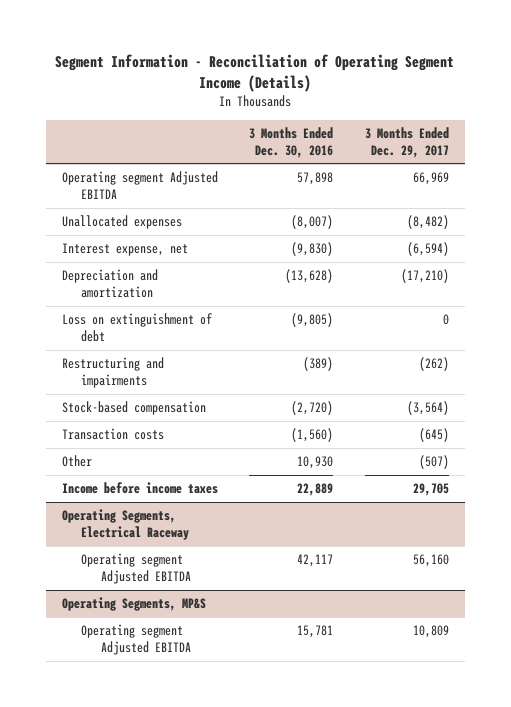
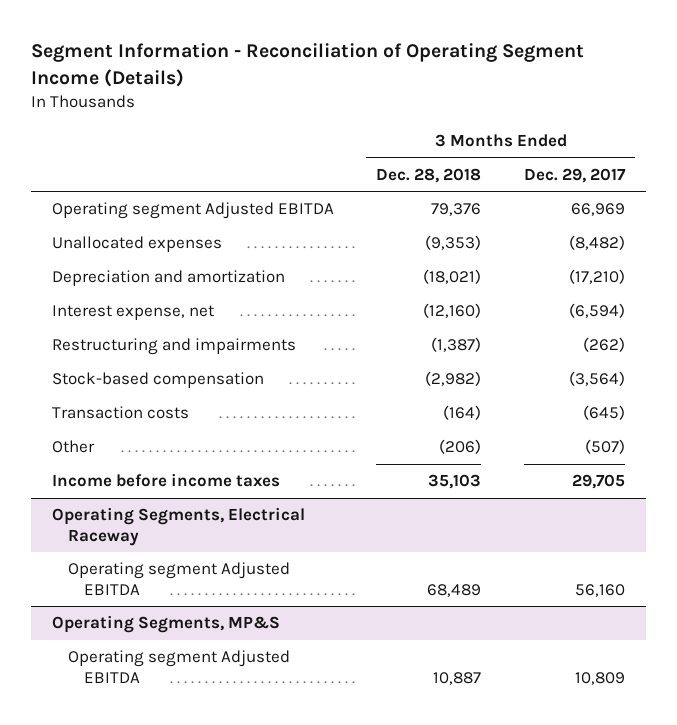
[249,126,334,158] 3 Months Ended Dec. 30, 2016 -> none
none -> [376,167,482,183] Dec. 28, 2018
[61,313,212,343] Loss on extinguishment of debt -> none
[61,243,188,257] Interest expense, net -> [52,305,215,321] Interest expense, net

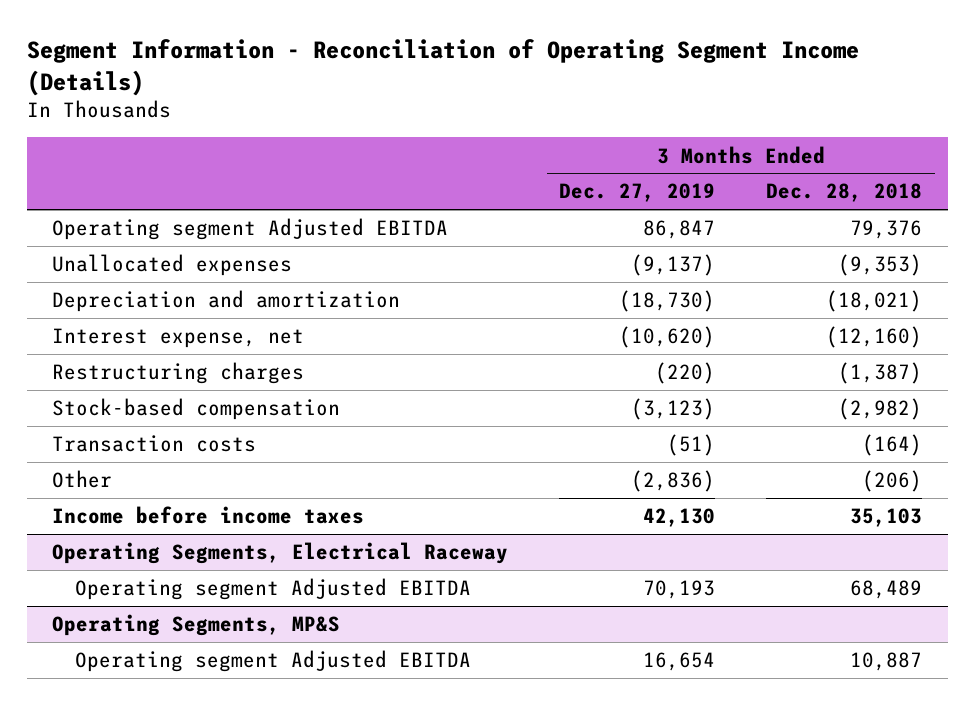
[523,167,626,183] Dec. 29, 2017 -> none
none -> [559,183,716,203] Dec. 27, 2019
[52,338,297,356] Restructuring and impairments -> [52,362,305,385] Restructuring charges

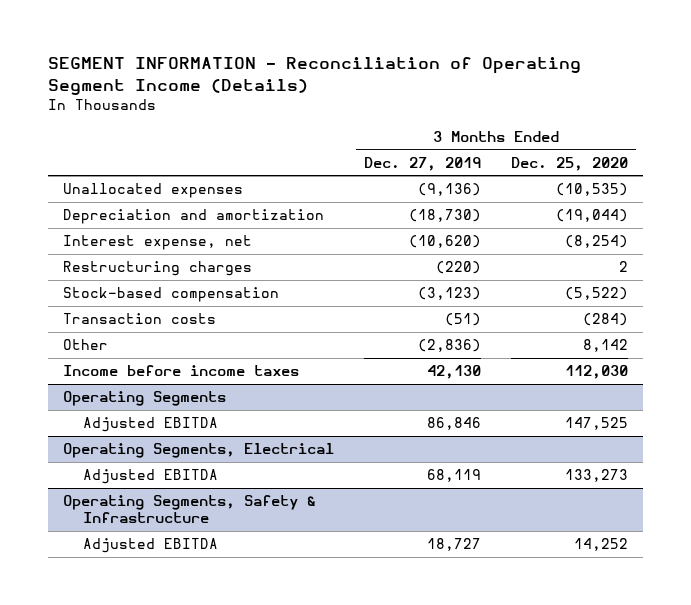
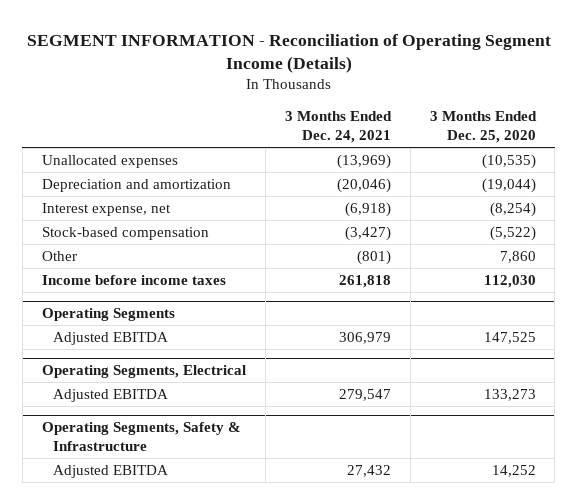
[363,156,481,171] Dec. 27, 2019 -> none
none -> [284,111,392,144] 3 Months Ended Dec. 24, 2021
[62,261,252,277] Restructuring charges -> none
[62,313,216,325] Transaction costs -> none
[583,339,629,353] 8,142 -> [499,250,536,263] 7,860

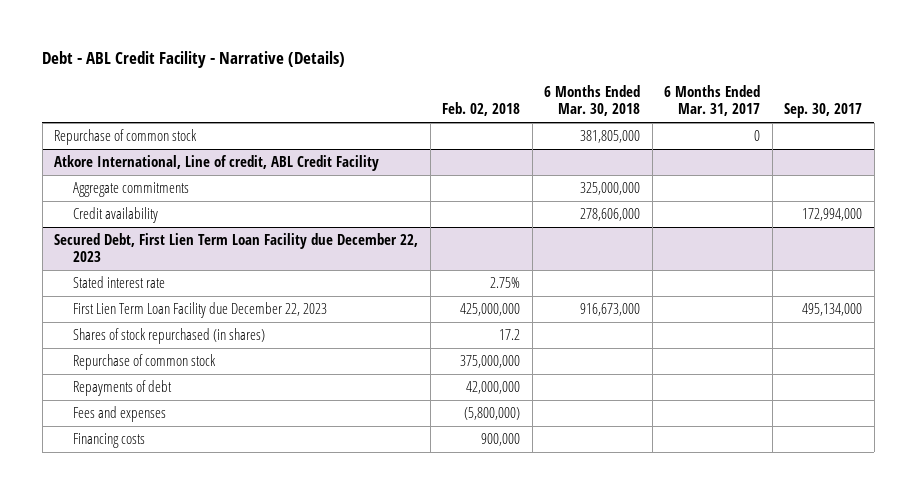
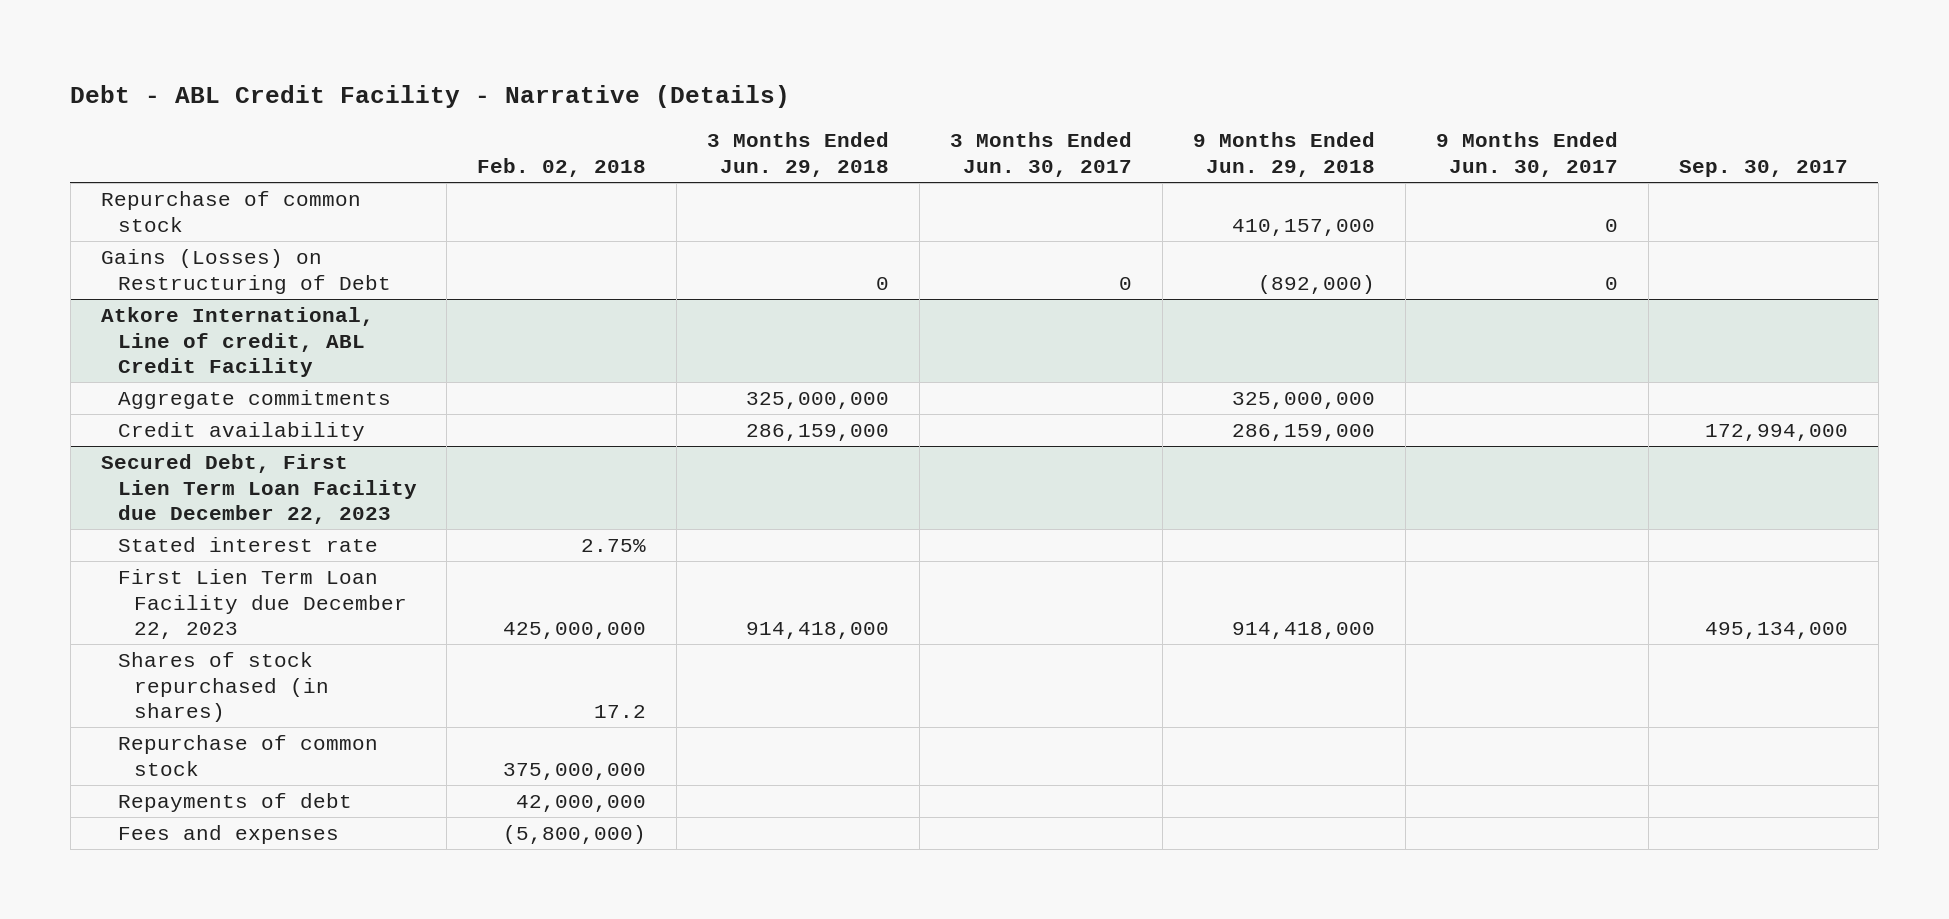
[544,85,641,117] 6 Months Ended Mar. 30, 2018 -> none
[664,85,761,117] 6 Months Ended Mar. 31, 2017 -> none
none -> [707,132,890,178] 3 Months Ended Jun. 29, 2018
none -> [950,132,1133,178] 3 Months Ended Jun. 30, 2017
none -> [1193,132,1376,178] 9 Months Ended Jun. 29, 2018
none -> [1435,132,1618,178] 9 Months Ended Jun. 30, 2017
none -> [100,249,391,294] Gains (Losses) on Restructuring of Debt
[72,433,145,449] Financing costs -> none

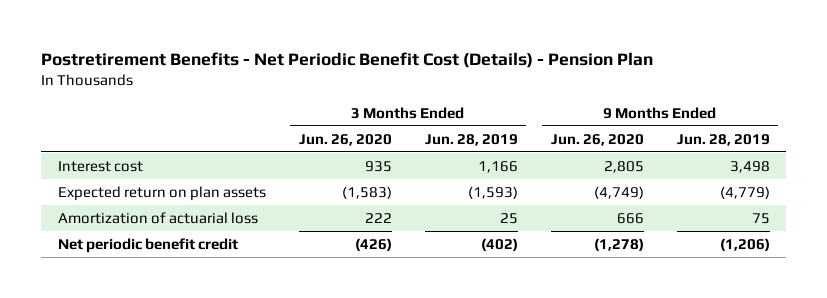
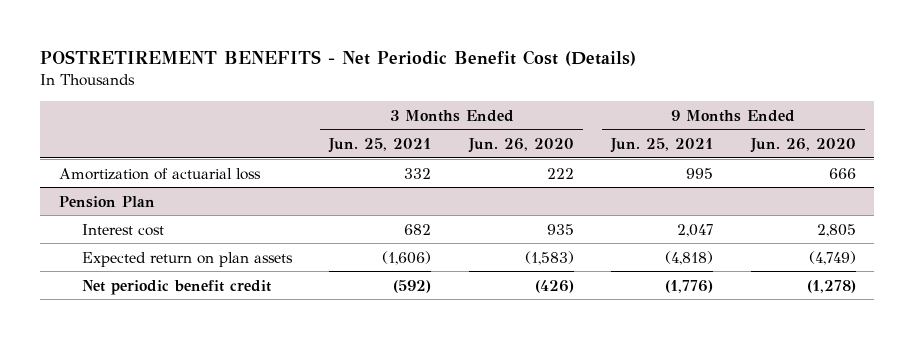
[41,51,654,68] Postretirement Benefits - Net Periodic Benefit Cost (Details) - Pension Plan -> [39,50,636,67] POSTRETIREMENT BENEFITS - Net Periodic Benefit Cost (Details)
[424,133,518,146] Jun. 28, 2019 -> none
[676,133,770,146] Jun. 28, 2019 -> none
none -> [328,138,432,154] Jun. 25, 2021
none -> [610,138,714,154] Jun. 25, 2021
[57,211,258,224] Amortization of actuarial loss -> [58,167,261,180] Amortization of actuarial loss
none -> [58,195,155,208] Pension Plan

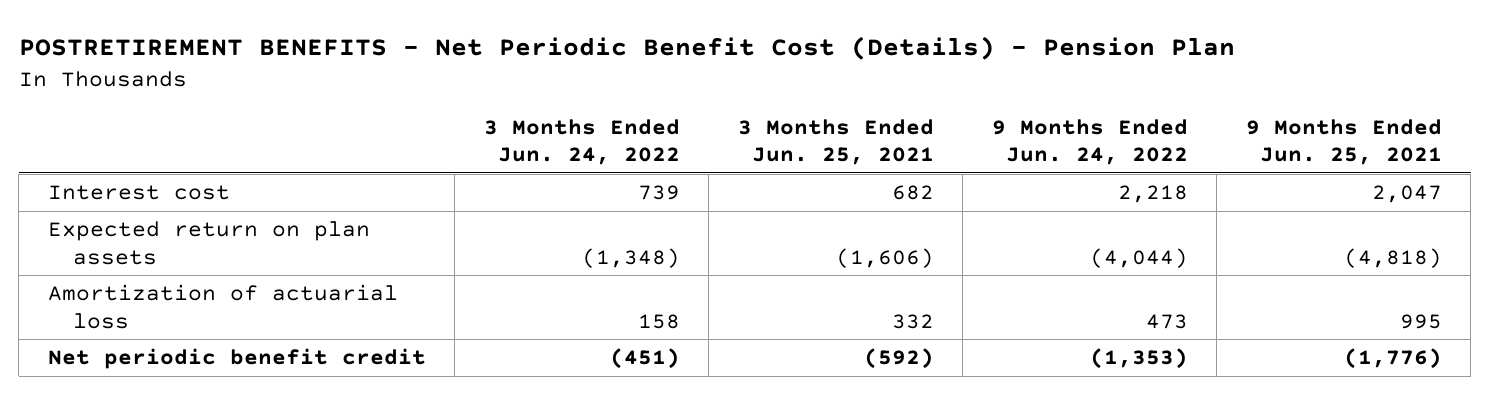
[39,50,636,67] POSTRETIREMENT BENEFITS - Net Periodic Benefit Cost (Details) -> [18,35,1235,60] POSTRETIREMENT BENEFITS - Net Periodic Benefit Cost (Details) - Pension Plan
[467,138,574,154] Jun. 26, 2020 -> none
[749,138,856,154] Jun. 26, 2020 -> none
none -> [483,118,680,166] 3 Months Ended Jun. 24, 2022
none -> [991,118,1188,166] 9 Months Ended Jun. 24, 2022
[58,195,155,208] Pension Plan -> none
[58,167,261,180] Amortization of actuarial loss -> [47,284,398,329] Amortization of actuarial loss

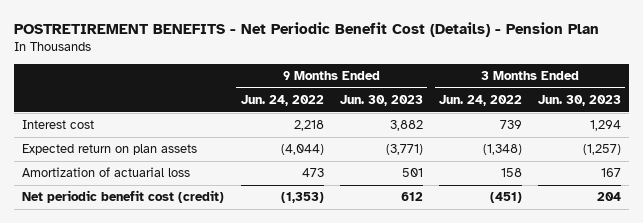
[737,118,934,166] 3 Months Ended Jun. 25, 2021 -> none
[1245,118,1442,166] 9 Months Ended Jun. 25, 2021 -> none
none -> [339,95,423,107] Jun. 30, 2023
none -> [537,95,621,107] Jun. 30, 2023
[47,348,426,370] Net periodic benefit credit -> [22,190,225,204] Net periodic benefit cost (credit)

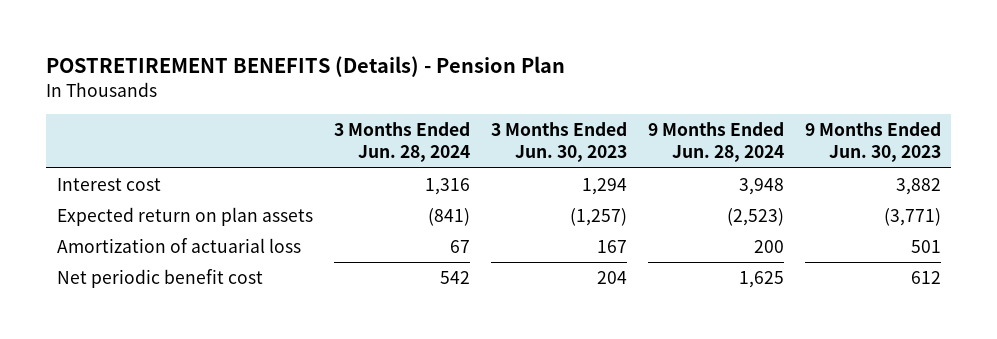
[14,22,600,38] POSTRETIREMENT BENEFITS - Net Periodic Benefit Cost (Details) - Pension Plan -> [45,56,565,78] POSTRETIREMENT BENEFITS (Details) - Pension Plan
[240,95,324,107] Jun. 24, 2022 -> none
[438,95,522,107] Jun. 24, 2022 -> none
none -> [333,122,470,163] 3 Months Ended Jun. 28, 2024
none -> [647,122,784,163] 9 Months Ended Jun. 28, 2024
[22,190,225,204] Net periodic benefit cost (credit) -> [56,268,263,288] Net periodic benefit cost

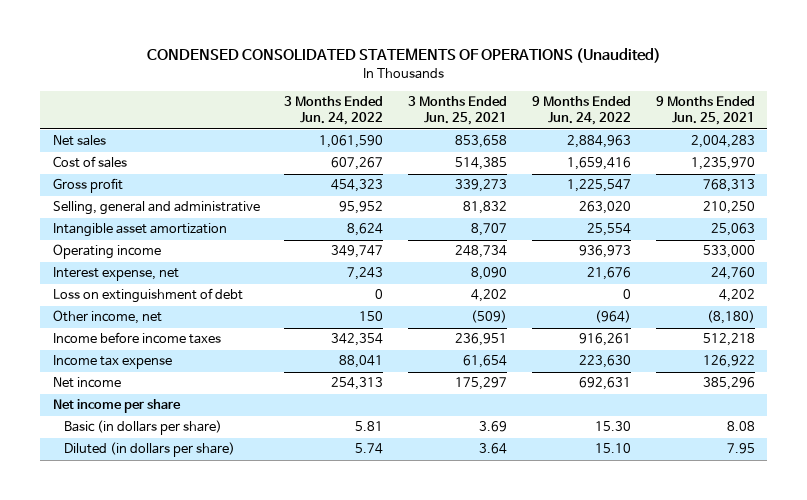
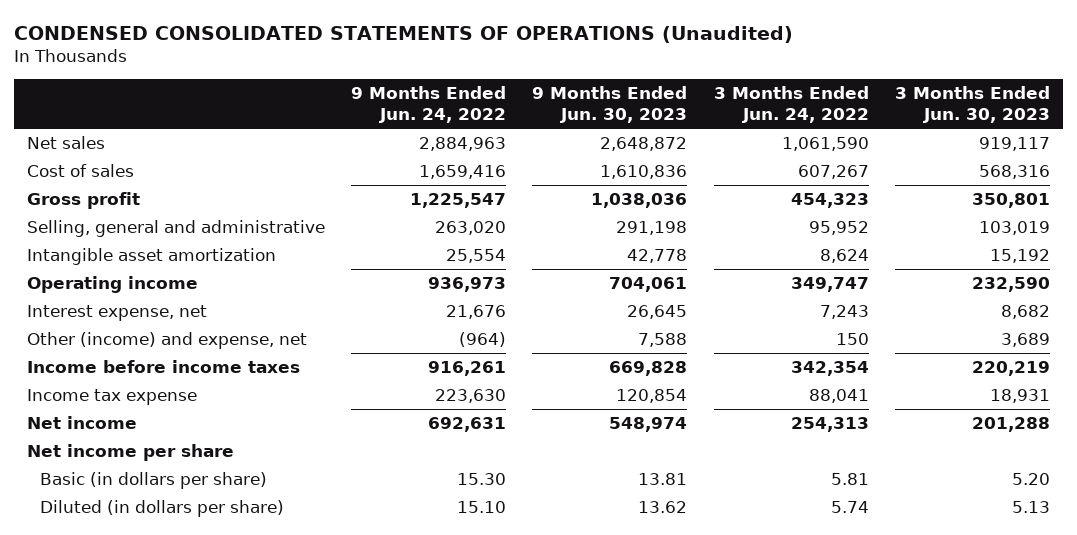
[408,95,508,126] 3 Months Ended Jun. 25, 2021 -> none
[655,95,755,126] 9 Months Ended Jun. 25, 2021 -> none
none -> [532,85,688,124] 9 Months Ended Jun. 30, 2023
none -> [894,85,1050,124] 3 Months Ended Jun. 30, 2023
[52,288,243,304] Loss on extinguishment of debt -> none
[52,310,162,325] Other income, net -> [26,332,307,350] Other (income) and expense, net

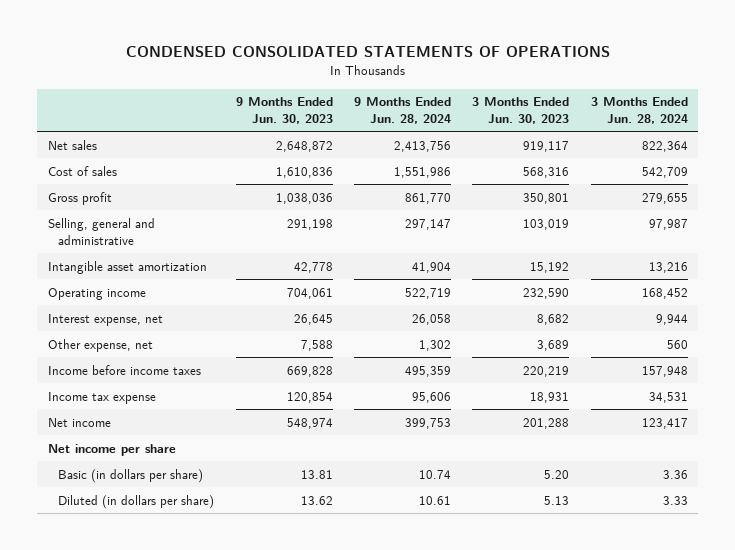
[13,25,793,43] CONDENSED CONSOLIDATED STATEMENTS OF OPERATIONS (Unaudited) -> [125,46,610,58] CONDENSED CONSOLIDATED STATEMENTS OF OPERATIONS
[351,85,507,124] 9 Months Ended Jun. 24, 2022 -> none
[713,85,869,124] 3 Months Ended Jun. 24, 2022 -> none
none -> [353,97,451,125] 9 Months Ended Jun. 28, 2024
none -> [590,97,688,125] 3 Months Ended Jun. 28, 2024
[26,332,307,350] Other (income) and expense, net -> [47,338,153,352] Other expense, net

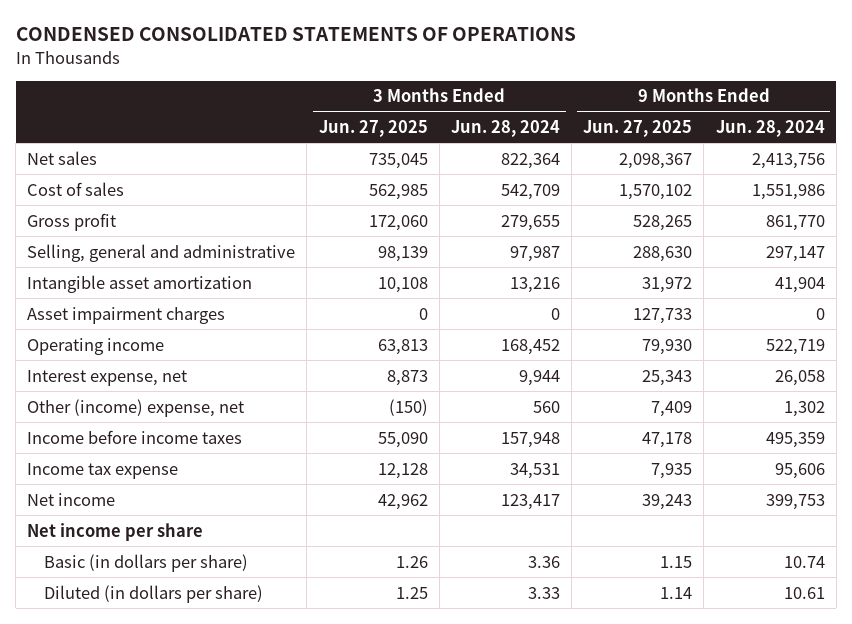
[235,97,333,125] 9 Months Ended Jun. 30, 2023 -> none
[472,97,570,125] 3 Months Ended Jun. 30, 2023 -> none
none -> [318,120,428,138] Jun. 27, 2025
none -> [583,120,693,138] Jun. 27, 2025
none -> [27,306,226,324] Asset impairment charges
[47,338,153,352] Other expense, net -> [27,398,245,417] Other (income) expense, net

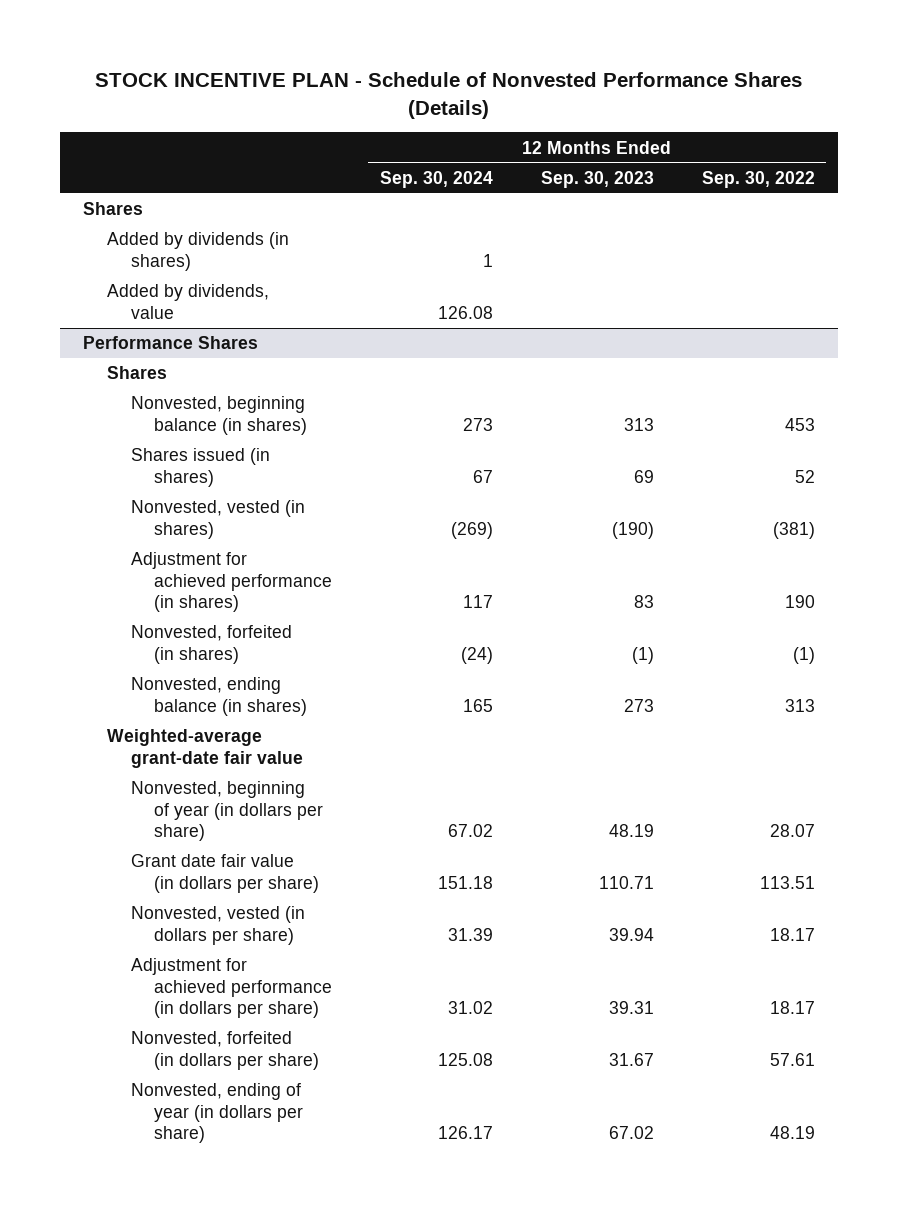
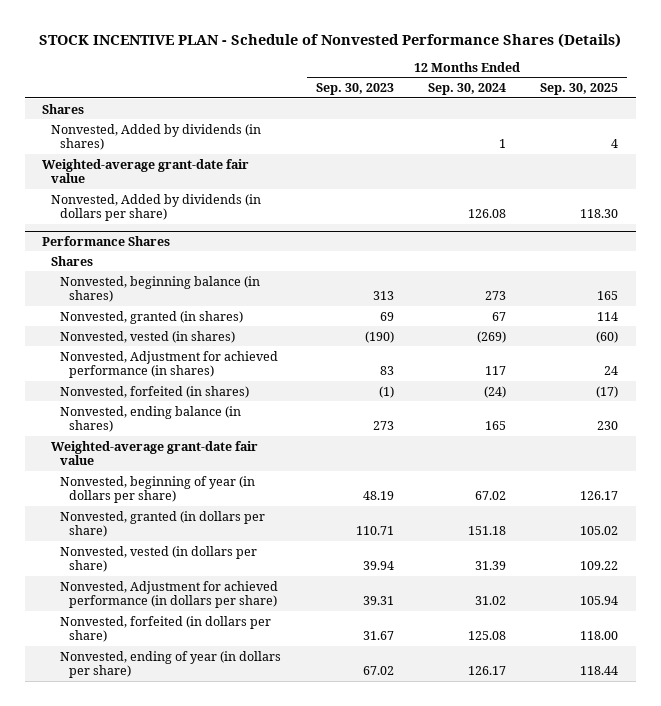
[701,170,815,188] Sep. 30, 2022 -> none
none -> [540,82,619,95] Sep. 30, 2025
[107,232,290,271] Added by dividends (in shares) -> [51,123,262,151] Nonvested, Added by dividends (in shares)
none -> [42,158,250,184] Weighted-average grant-date fair value
[107,284,270,319] Added by dividends, value -> [51,193,262,222] Nonvested, Added by dividends (in dollars per share)
[130,448,270,487] Shares issued (in shares) -> [60,310,244,324] Nonvested, granted (in shares)
[130,552,333,613] Adjustment for achieved performance (in shares) -> [60,350,279,379] Nonvested, Adjustment for achieved performance (in shares)
[130,854,320,893] Grant date fair value (in dollars per share) -> [60,510,266,538] Nonvested, granted (in dollars per share)
[130,958,333,1019] Adjustment for achieved performance (in dollars per share) -> [60,580,279,609] Nonvested, Adjustment for achieved performance (in dollars per share)

